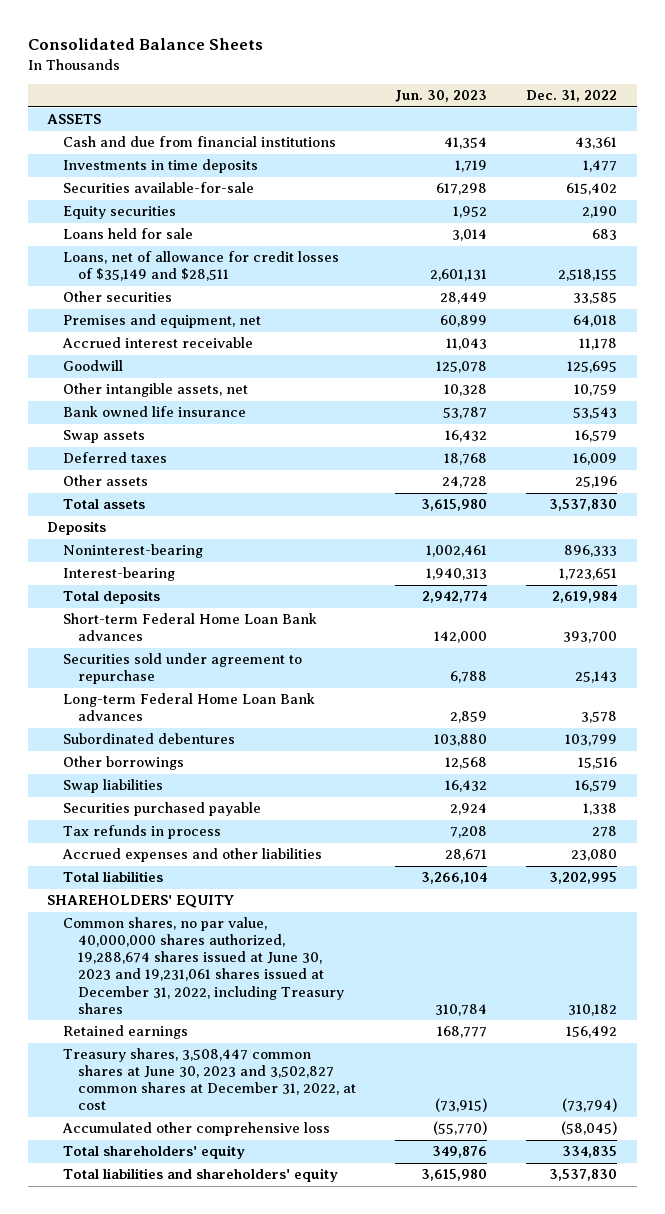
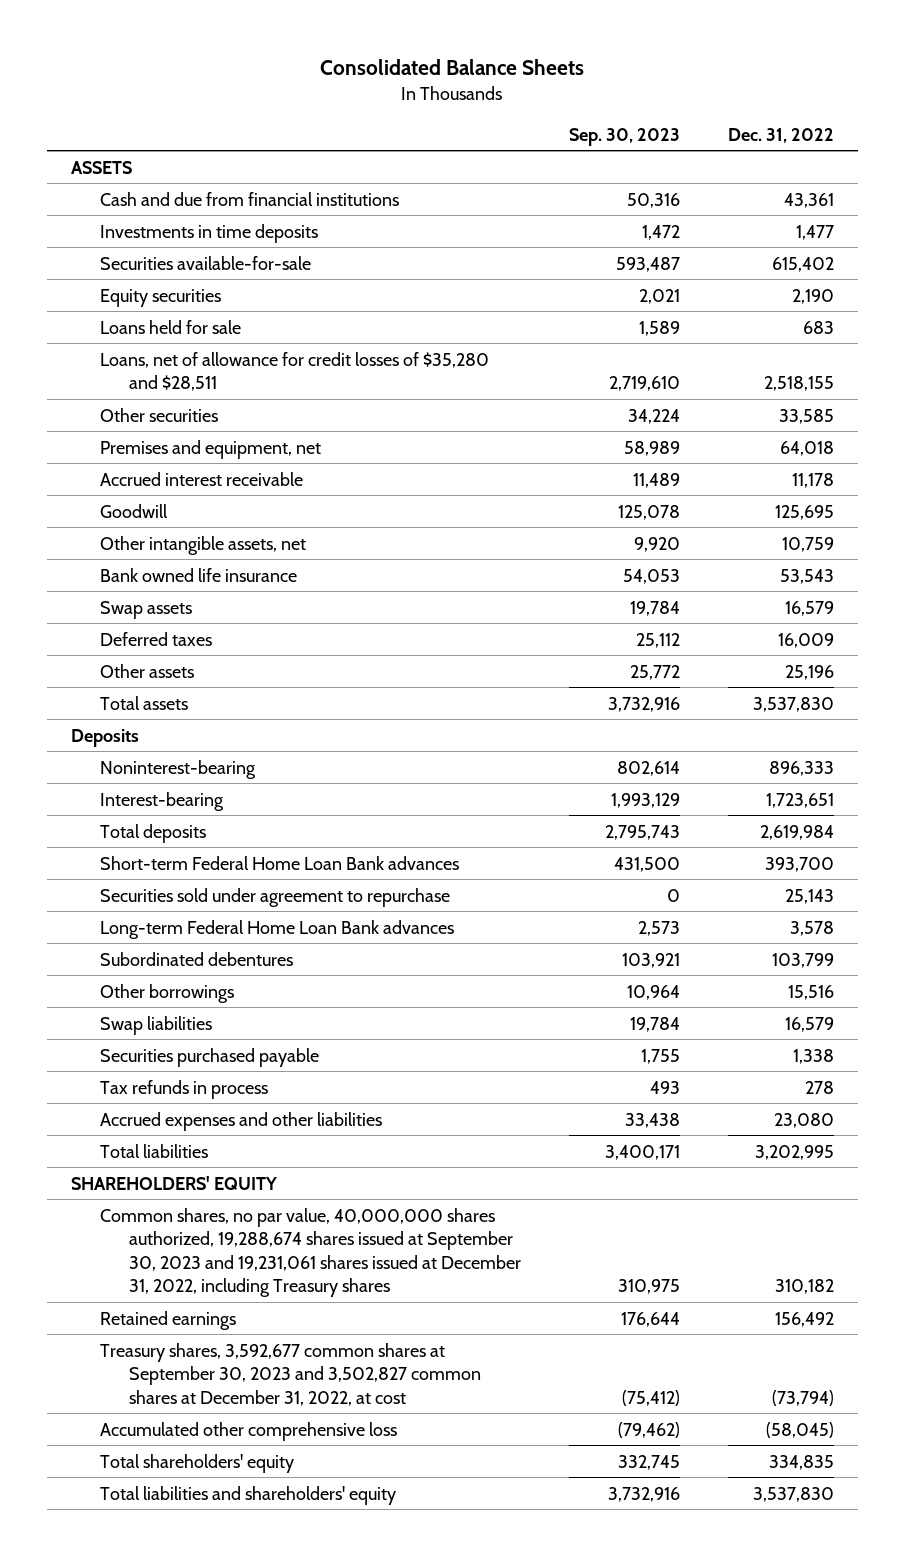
[395,90,488,103] Jun. 30, 2023 -> none
none -> [568,127,680,146] Sep. 30, 2023
[62,251,339,282] Loans, net of allowance for credit losses of $35,149 and $28,511 -> [99,351,489,392] Loans, net of allowance for credit losses of $35,280 and $28,511
[62,917,345,1014] Common shares, no par value, 40,000,000 shares authorized, 19,288,674 shares issued at June 30, 2023 and 19,231,061 shares issued at December 31, 2022, including Treasury shares -> [99,1207,521,1298] Common shares, no par value, 40,000,000 shares authorized, 19,288,674 shares issued at September 30, 2023 and 19,231,061 shares issued at December 31, 2022, including Treasury shares
[62,1048,357,1111] Treasury shares, 3,508,447 common shares at June 30, 2023 and 3,502,827 common shares at December 31, 2022, at cost -> [99,1342,481,1406] Treasury shares, 3,592,677 common shares at September 30, 2023 and 3,502,827 common shares at December 31, 2022, at cost

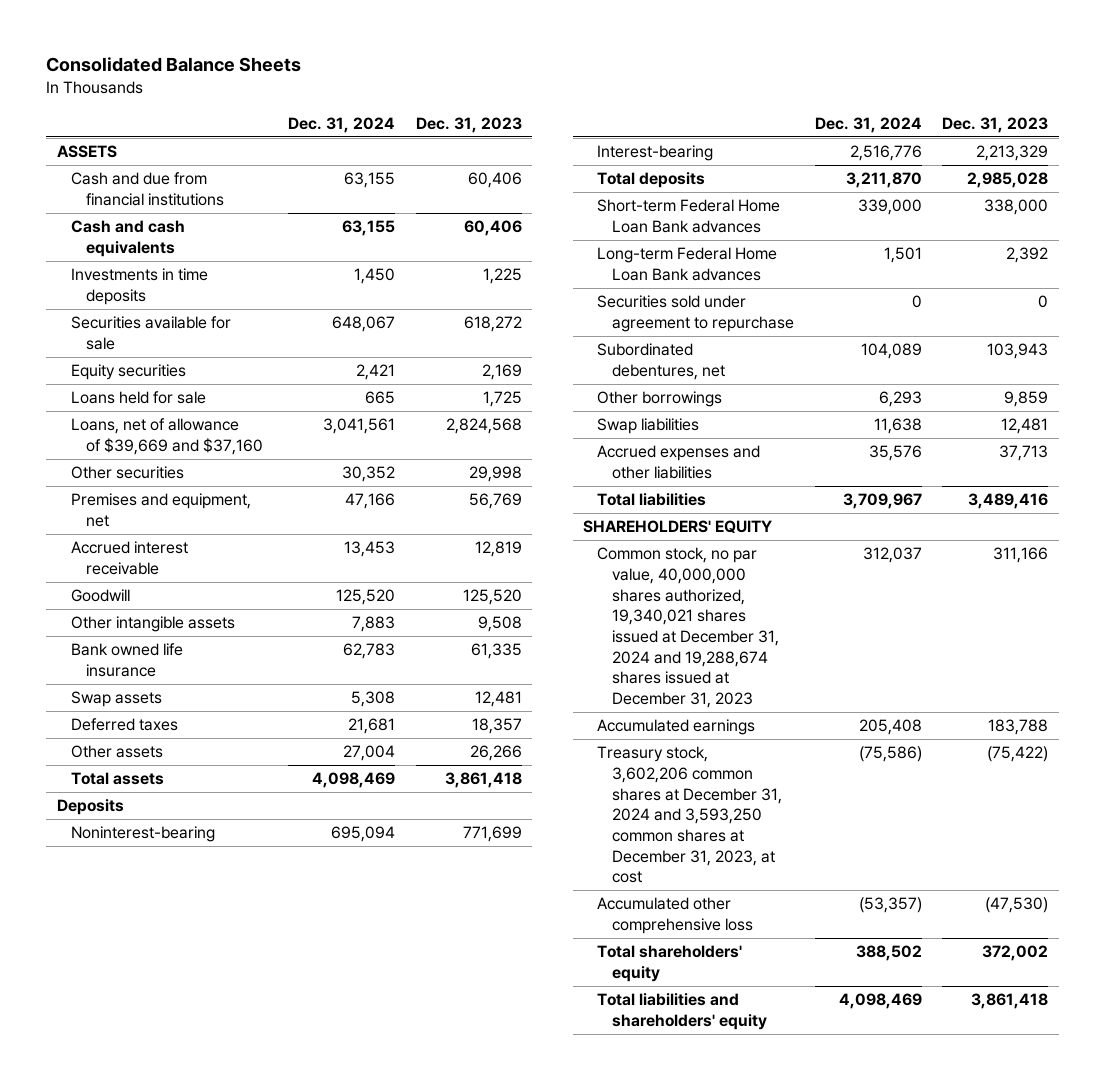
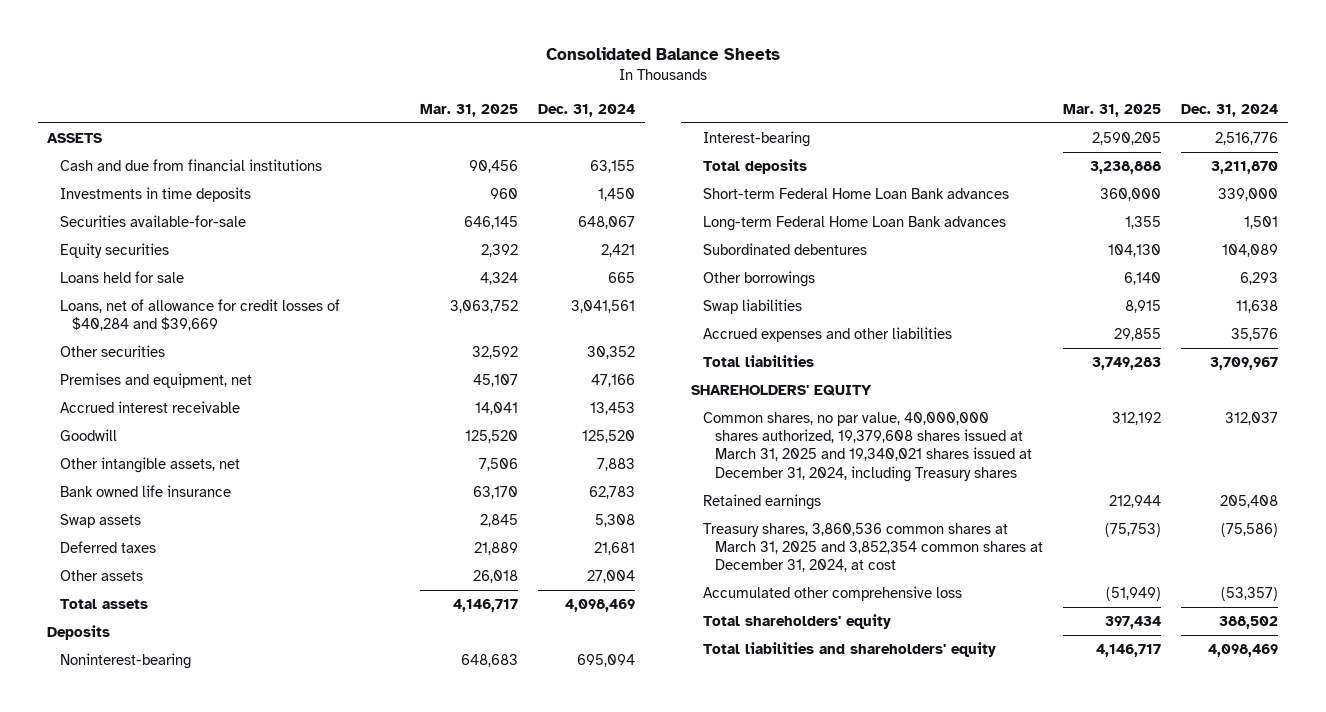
[416,116,523,133] Dec. 31, 2023 -> none
none -> [419,103,518,117] Mar. 31, 2025
[71,220,186,258] Cash and cash equivalents -> none
[71,316,232,351] Securities available for sale -> [59,214,246,227] Securities available-for-sale
[71,418,263,456] Loans, net of allowance of $39,669 and $37,160 -> [59,298,340,332] Loans, net of allowance for credit losses of $40,284 and $39,669
[71,616,236,633] Other intangible assets -> [59,456,240,473] Other intangible assets, net
[597,295,794,333] Securities sold under agreement to repurchase -> none
[597,343,725,381] Subordinated debentures, net -> [703,242,868,255] Subordinated debentures
[597,547,779,709] Common stock, no par value, 40,000,000 shares authorized, 19,340,021 shares issued at December 31, 2024 and 19,288,674 shares issued at December 31, 2023 -> [703,411,1033,482] Common shares, no par value, 40,000,000 shares authorized, 19,379,608 shares issued at March 31, 2025 and 19,340,021 shares issued at December 31, 2024, including Treasury shares
[597,719,756,736] Accumulated earnings -> [703,493,822,510] Retained earnings
[597,746,782,884] Treasury stock, 3,602,206 common shares at December 31, 2024 and 3,593,250 common shares at December 31, 2023, at cost -> [703,522,1044,573] Treasury shares, 3,860,536 common shares at March 31, 2025 and 3,852,354 common shares at December 31, 2024, at cost

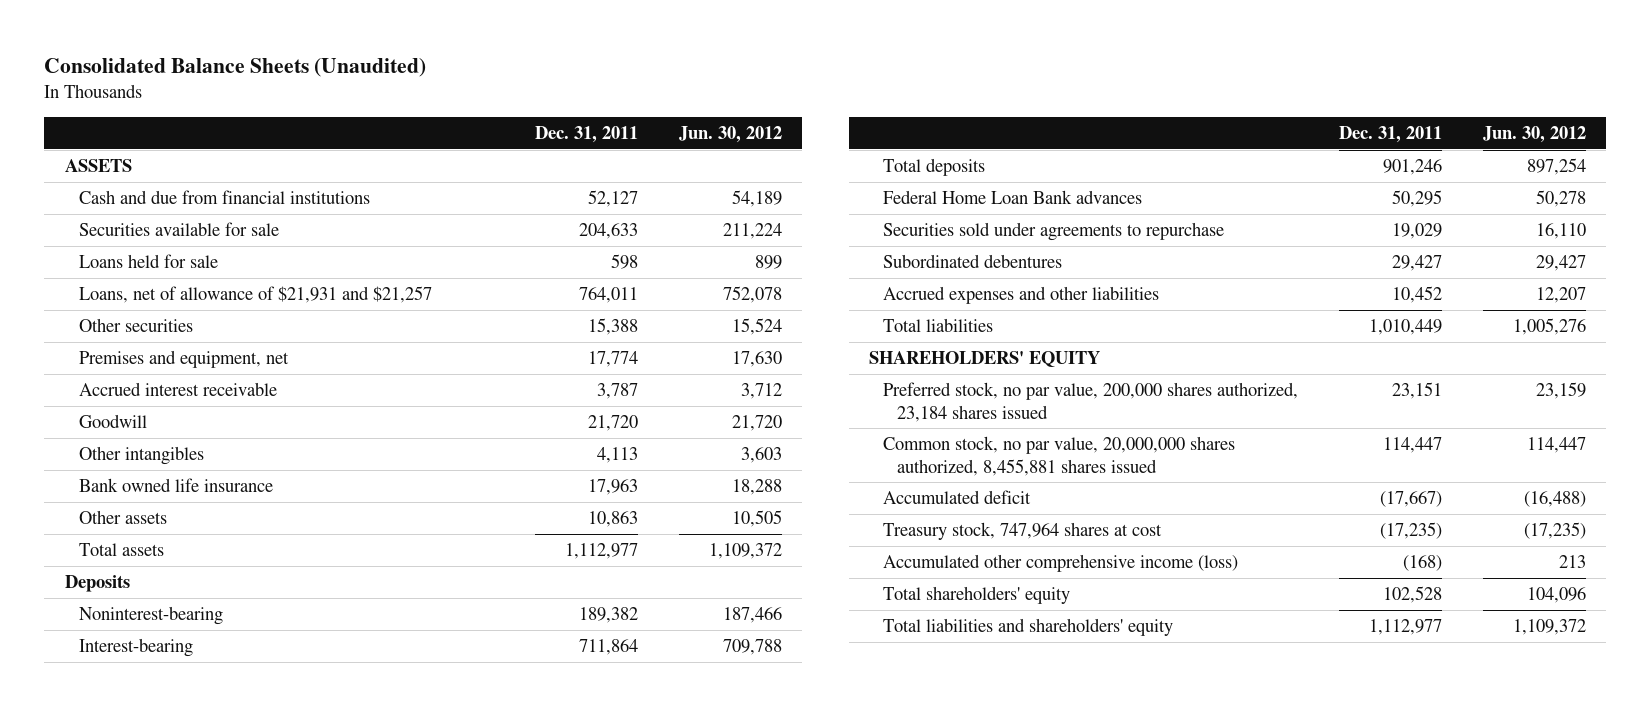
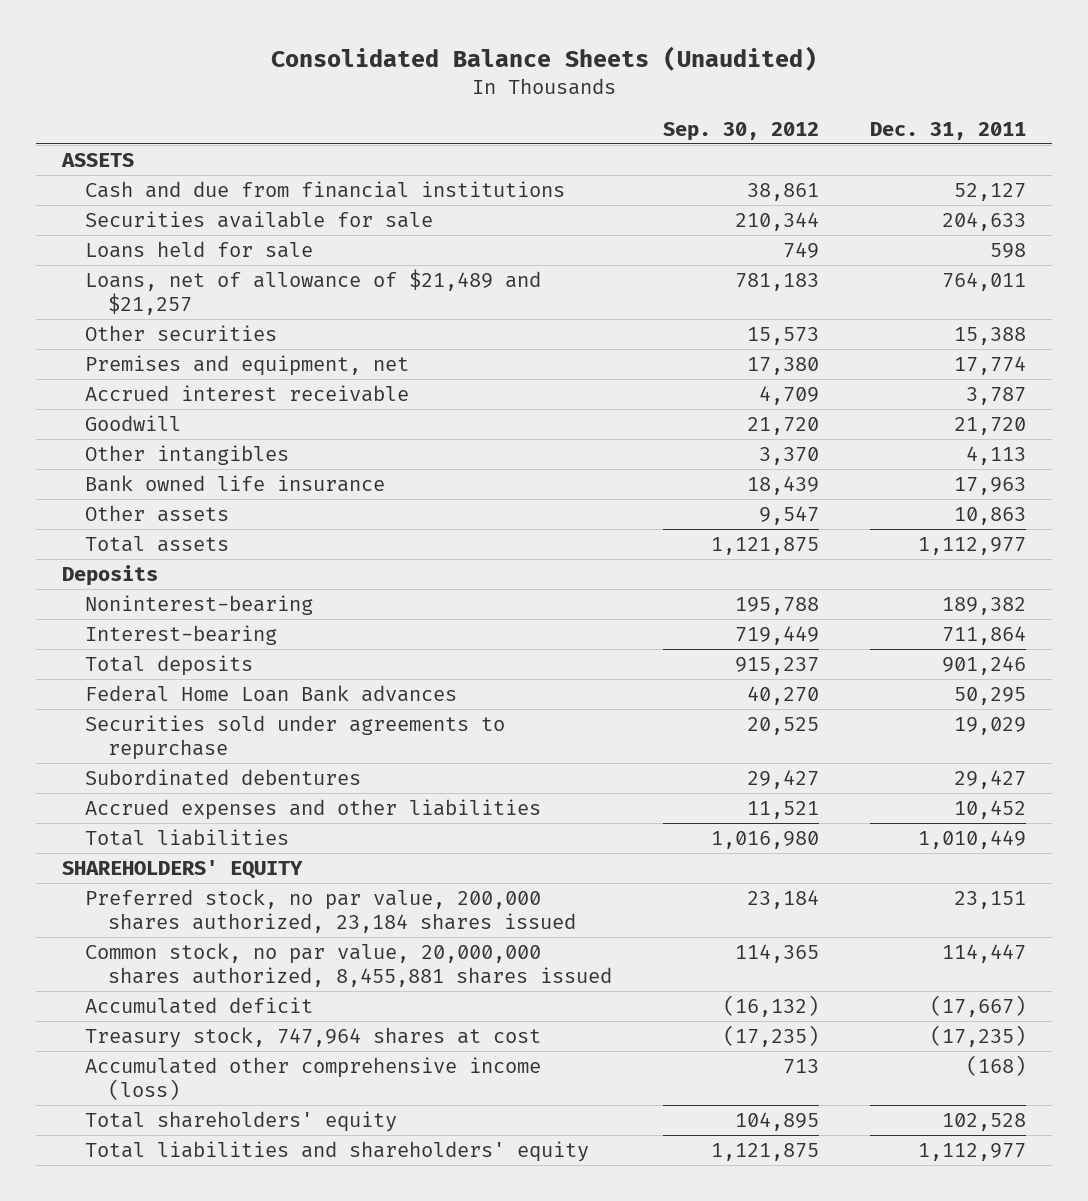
[678,126,782,144] Jun. 30, 2012 -> none
none -> [663,121,820,141] Sep. 30, 2012
[78,286,432,304] Loans, net of allowance of $21,931 and $21,257 -> [85,268,542,315] Loans, net of allowance of $21,489 and $21,257

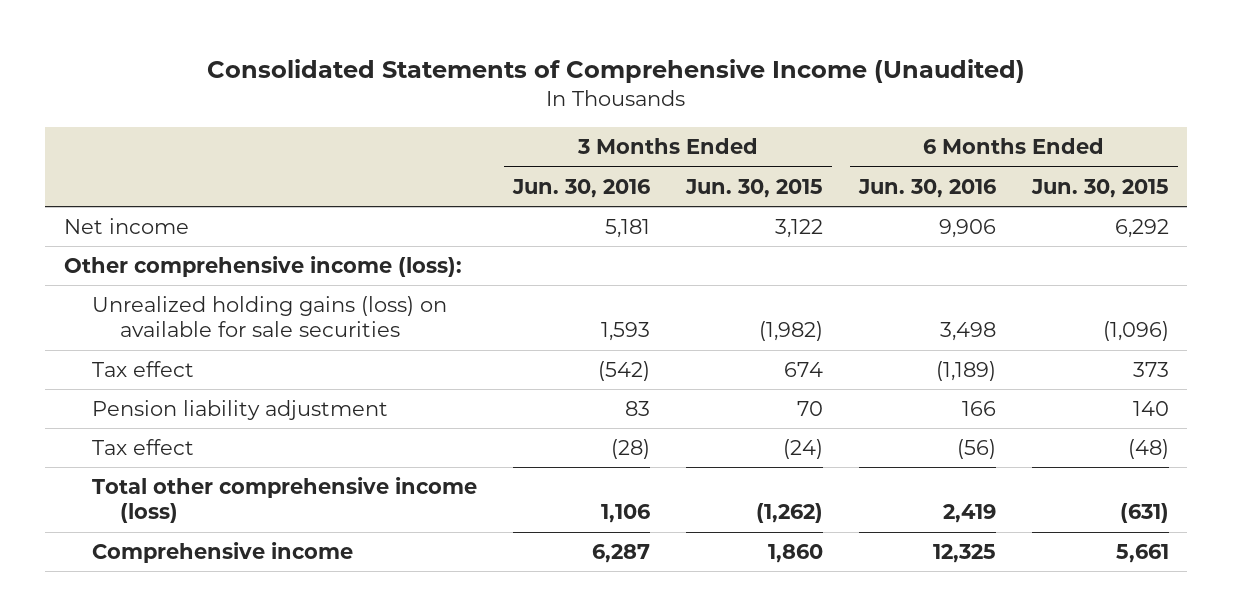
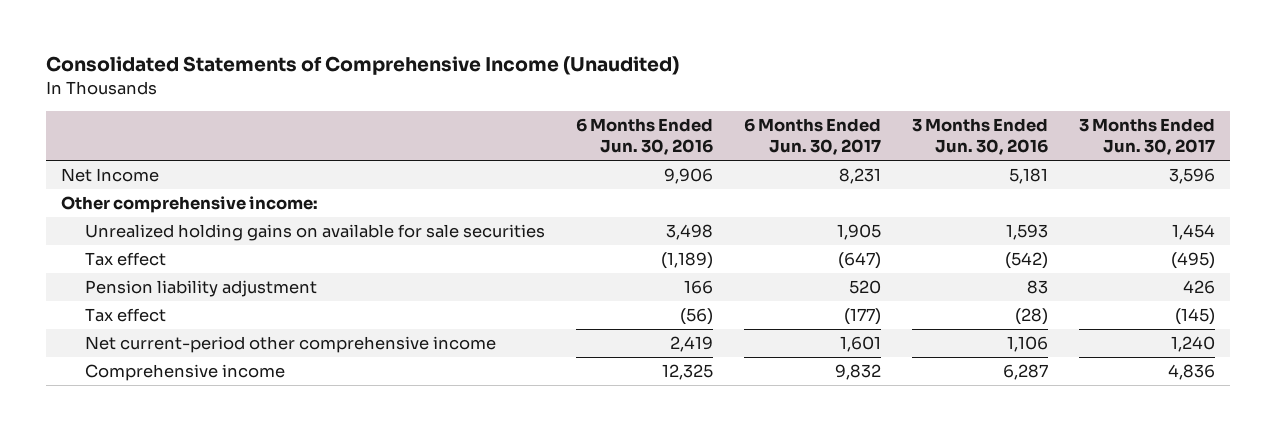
[684,178,823,198] Jun. 30, 2015 -> none
[1031,178,1170,198] Jun. 30, 2015 -> none
none -> [743,117,881,156] 6 Months Ended Jun. 30, 2017
none -> [1078,117,1215,156] 3 Months Ended Jun. 30, 2017
[63,218,189,235] Net income -> [61,168,160,183] Net Income
[63,256,462,278] Other comprehensive income (loss): -> [61,196,319,214] Other comprehensive income:
[91,296,447,338] Unrealized holding gains (loss) on available for sale securities -> [84,224,545,242] Unrealized holding gains on available for sale securities
[91,477,477,524] Total other comprehensive income (loss) -> [84,336,496,354] Net current-period other comprehensive income

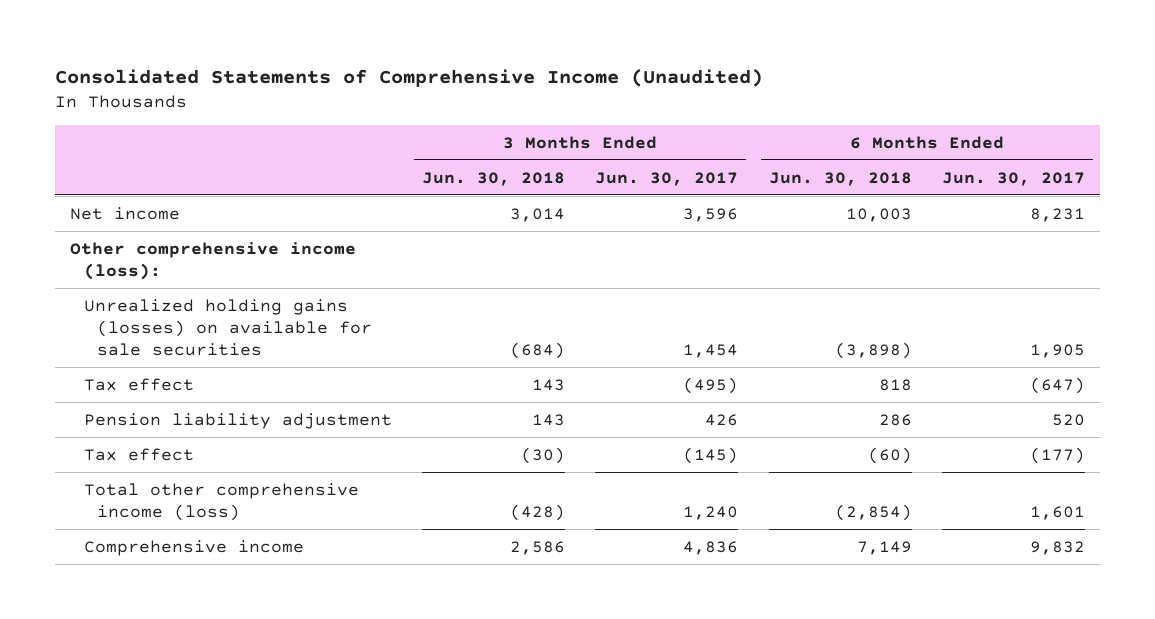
[575,117,713,156] 6 Months Ended Jun. 30, 2016 -> none
[911,117,1048,156] 3 Months Ended Jun. 30, 2016 -> none
none -> [421,171,565,186] Jun. 30, 2018
none -> [768,171,912,186] Jun. 30, 2018
[61,168,160,183] Net Income -> [70,206,181,220] Net income
[61,196,319,214] Other comprehensive income: -> [70,241,357,280] Other comprehensive income (loss):
[84,224,545,242] Unrealized holding gains on available for sale securities -> [83,298,372,357] Unrealized holding gains (losses) on available for sale securities
[84,336,496,354] Net current-period other comprehensive income -> [83,482,359,521] Total other comprehensive income (loss)

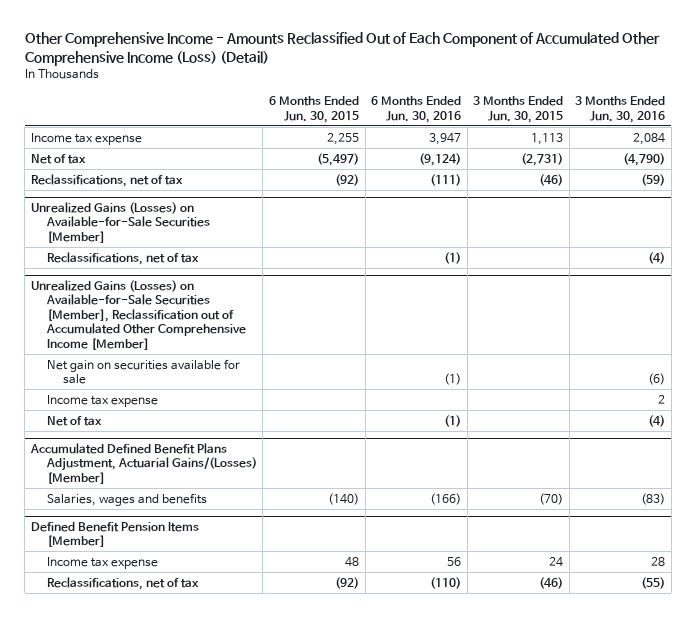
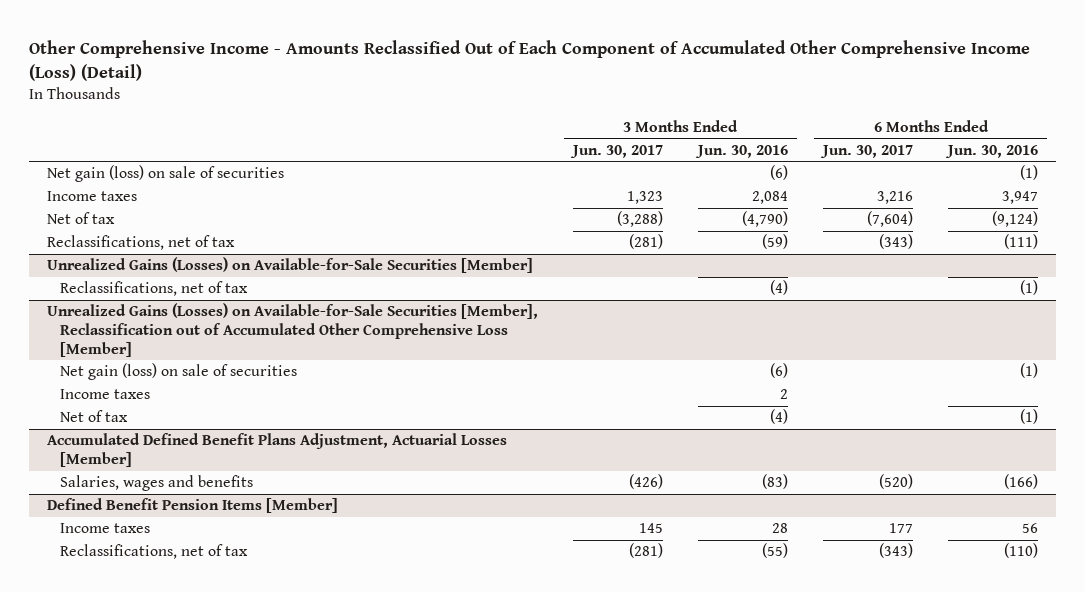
[268,96,359,123] 6 Months Ended Jun. 30, 2015 -> none
[473,96,564,123] 3 Months Ended Jun. 30, 2015 -> none
none -> [569,144,663,158] Jun. 30, 2017
none -> [819,144,913,158] Jun. 30, 2017
none -> [46,165,284,183] Net gain (loss) on sale of securities
[30,132,142,145] Income tax expense -> [46,191,137,202] Income taxes
[30,279,246,350] Unrealized Gains (Losses) on Available-for-Sale Securities [Member], Reclassification out of Accumulated Other Comprehensive Income [Member] -> [46,303,538,357] Unrealized Gains (Losses) on Available-for-Sale Securities [Member], Reclassification out of Accumulated Other Comprehensive Loss [Member]
[46,358,240,385] Net gain on securities available for sale -> [60,363,298,381] Net gain (loss) on sale of securities
[46,394,158,407] Income tax expense -> [60,389,151,400] Income taxes
[29,442,257,484] Accumulated Defined Benefit Plans Adjustment, Actuarial Gains/(Losses) [Member] -> [46,433,507,467] Accumulated Defined Benefit Plans Adjustment, Actuarial Losses [Member]
[46,556,158,569] Income tax expense -> [60,523,151,534] Income taxes

